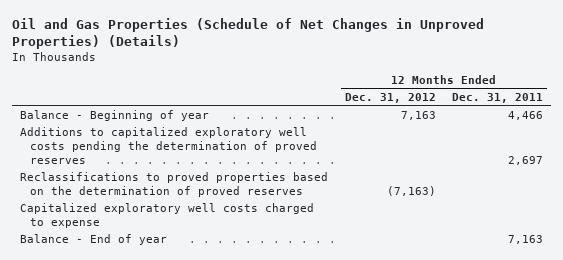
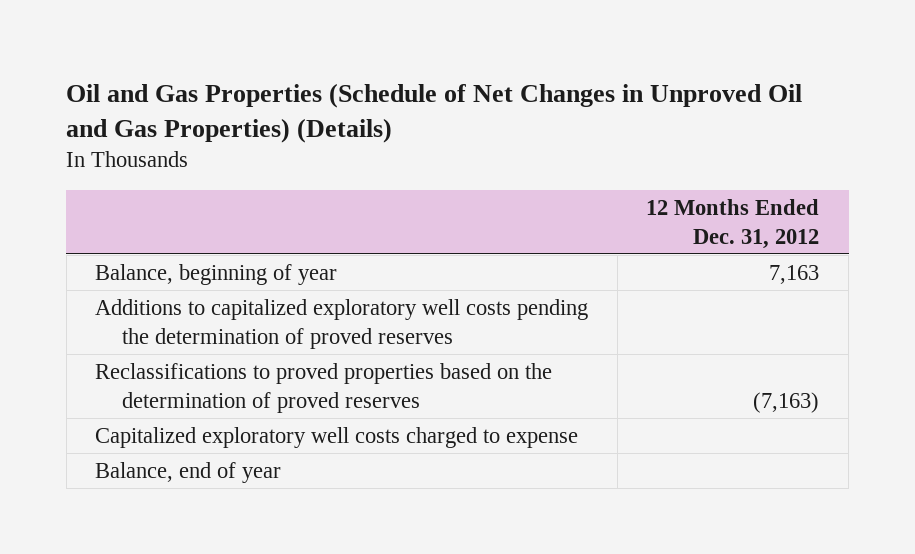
[12,18,485,50] Oil and Gas Properties (Schedule of Net Changes in Unproved Properties) (Details) -> [66,82,803,143] Oil and Gas Properties (Schedule of Net Changes in Unproved Oil and Gas Properties) (Details)
[452,93,544,104] Dec. 31, 2011 -> none
[20,110,210,122] Balance - Beginning of year -> [95,263,338,285] Balance, beginning of year
[20,234,168,246] Balance - End of year -> [95,461,282,483] Balance, end of year

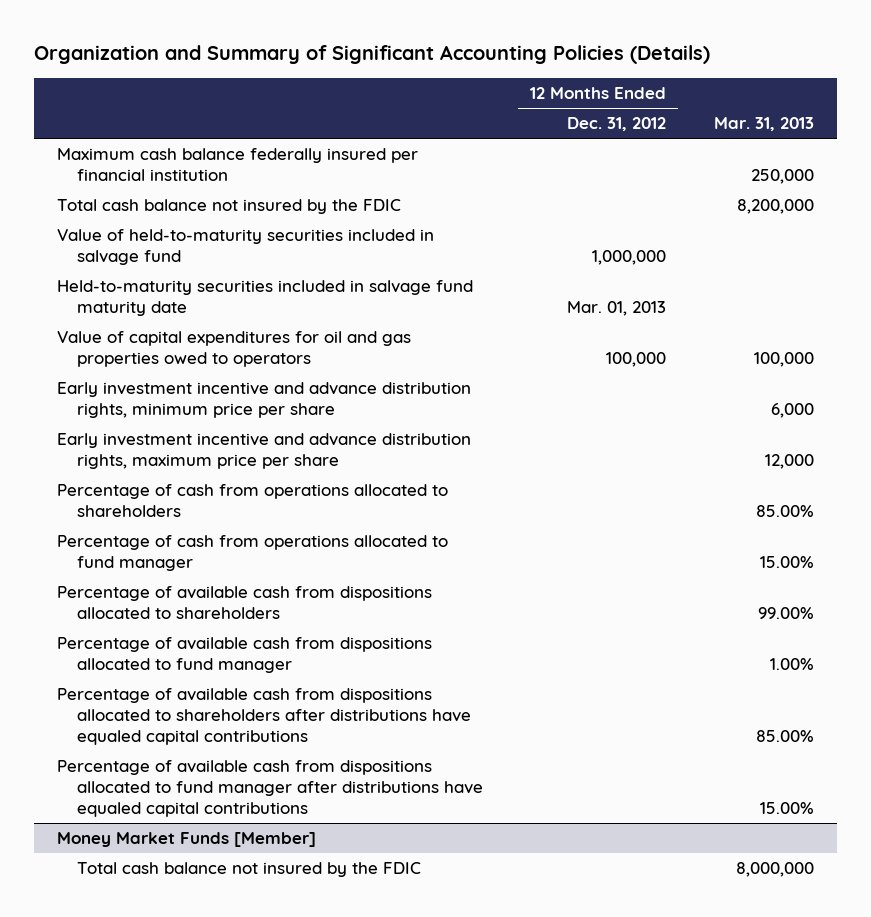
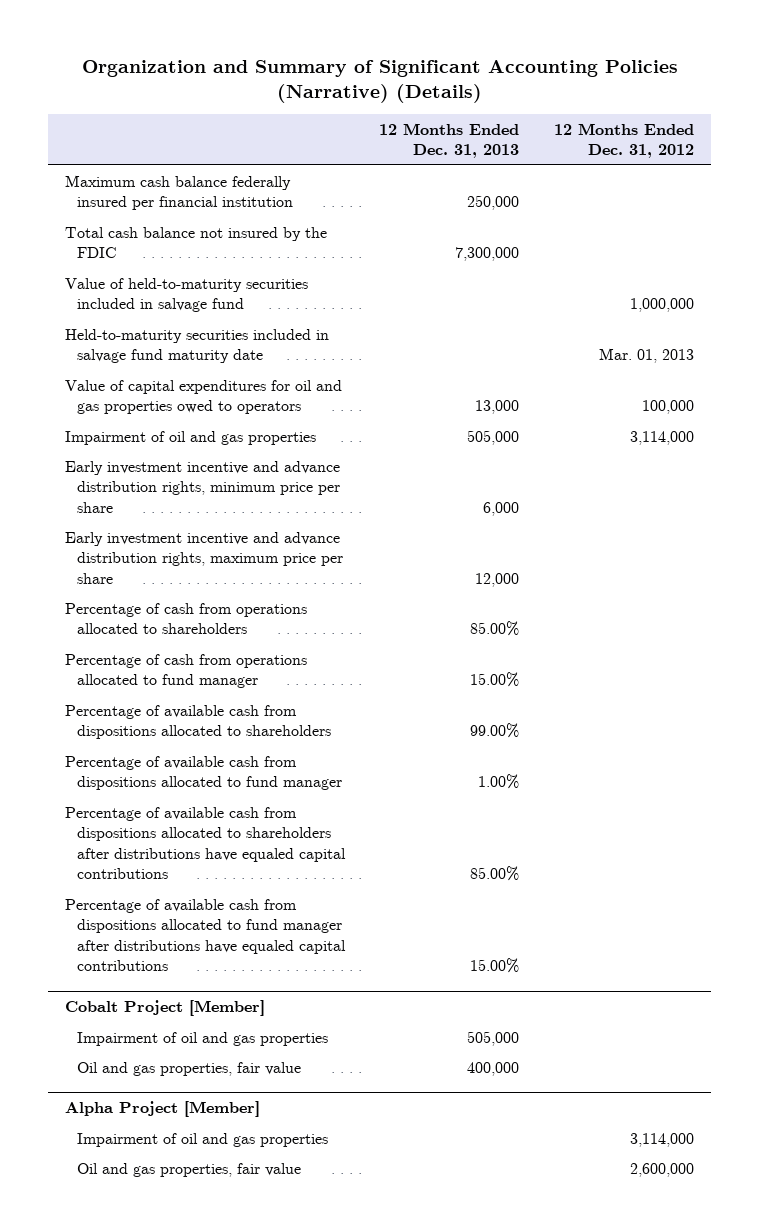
[33,45,710,65] Organization and Summary of Significant Accounting Policies (Details) -> [81,59,678,103] Organization and Summary of Significant Accounting Policies (Narrative) (Details)
[713,117,814,132] Mar. 31, 2013 -> none
none -> [379,122,520,159] 12 Months Ended Dec. 31, 2013
none -> [65,430,317,445] Impairment of oil and gas properties
[57,832,317,848] Money Market Funds [Member] -> none
[76,862,421,878] Total cash balance not insured by the FDIC -> none
none -> [65,1000,266,1017] Cobalt Project [Member]
none -> [76,1031,328,1046] Impairment of oil and gas properties
none -> [76,1061,301,1076] Oil and gas properties, fair value
none -> [65,1101,261,1118] Alpha Project [Member]
none -> [76,1132,328,1147] Impairment of oil and gas properties
none -> [76,1162,301,1177] Oil and gas properties, fair value

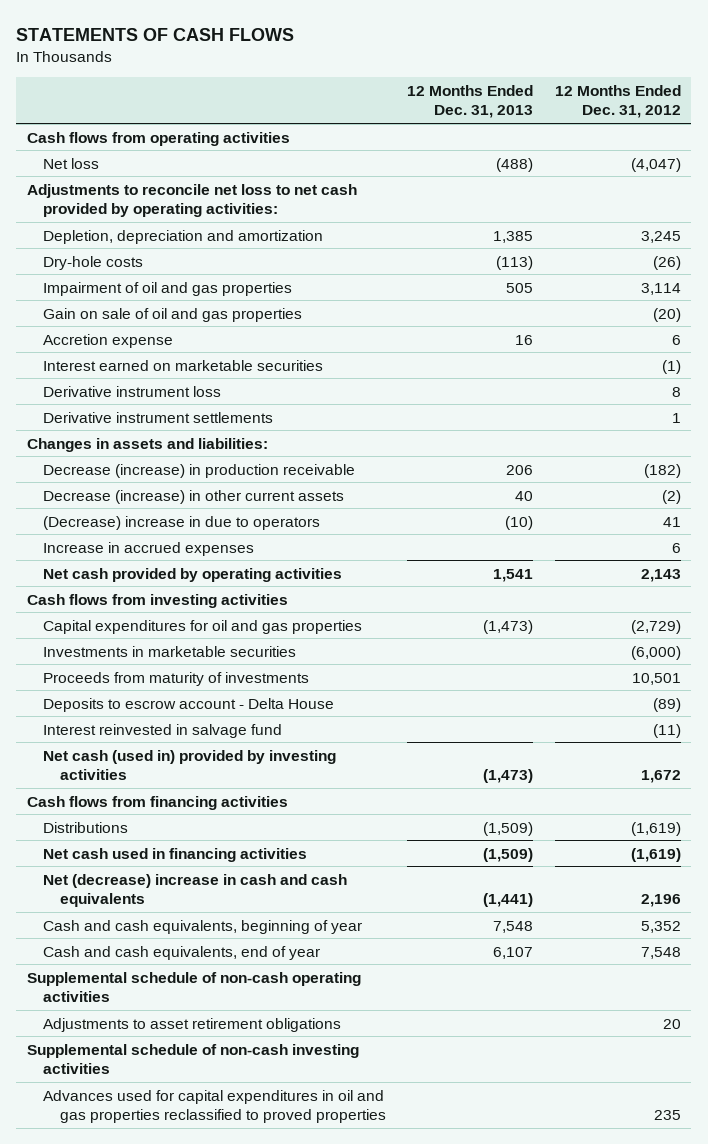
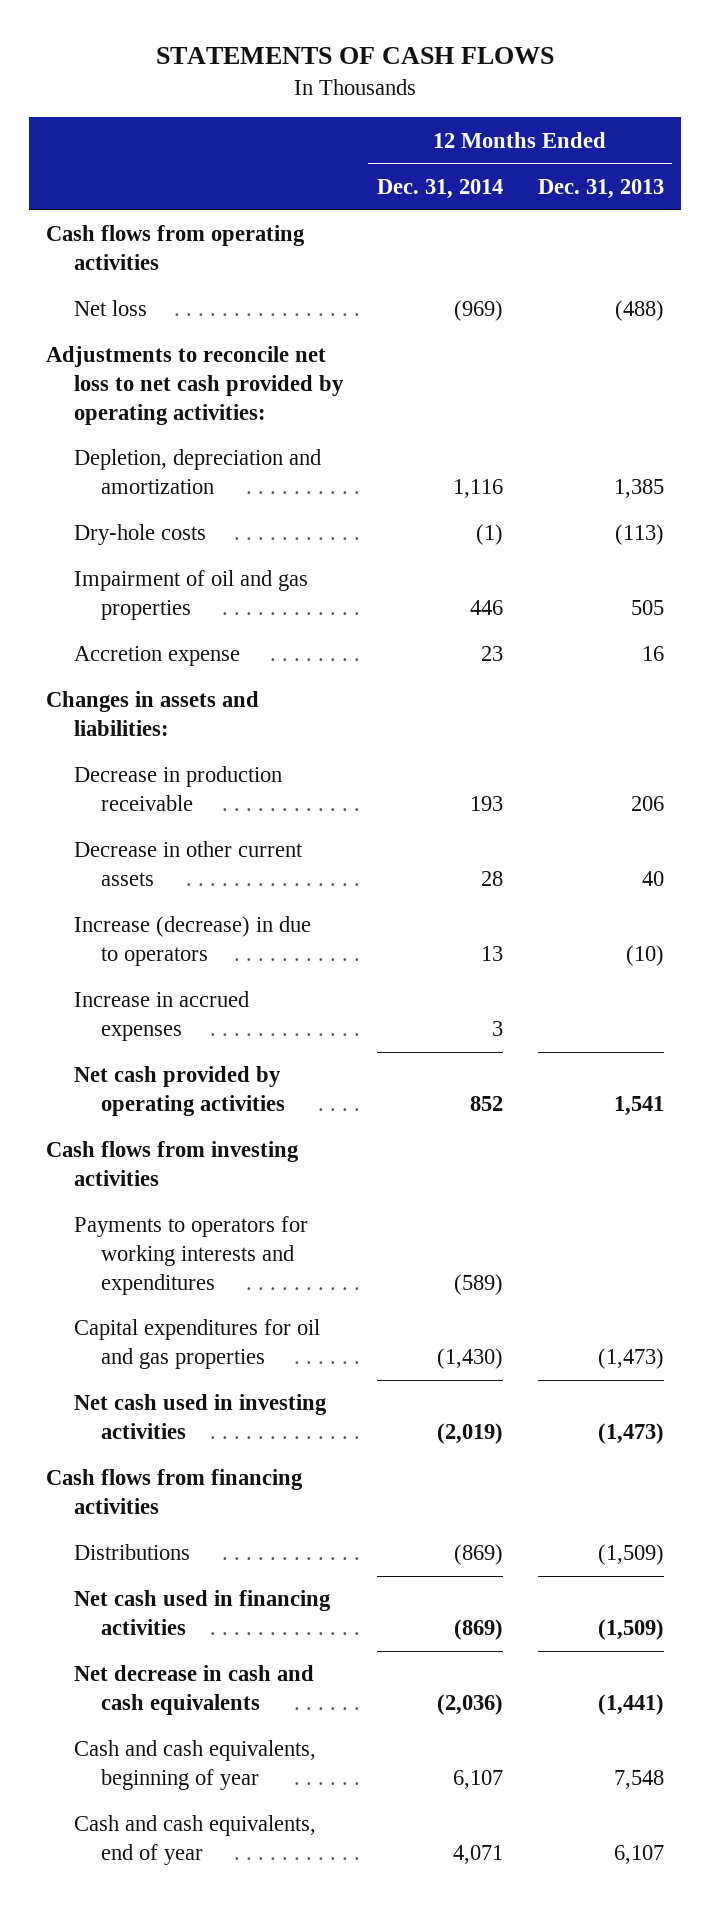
[554,85,681,119] 12 Months Ended Dec. 31, 2012 -> none
none -> [377,178,504,199] Dec. 31, 2014
[43,307,303,322] Gain on sale of oil and gas properties -> none
[43,359,324,371] Interest earned on marketable securities -> none
[43,385,222,397] Derivative instrument loss -> none
[43,411,274,423] Derivative instrument settlements -> none
[43,463,356,478] Decrease (increase) in production receivable -> [73,766,282,812] Decrease in production receivable
[43,489,345,504] Decrease (increase) in other current assets -> [73,841,303,887] Decrease in other current assets
[43,515,321,530] (Decrease) increase in due to operators -> [73,916,311,967] Increase (decrease) in due to operators
none -> [73,1216,308,1295] Payments to operators for working interests and expenditures
[43,645,297,657] Investments in marketable securities -> none
[43,671,310,686] Proceeds from maturity of investments -> none
[43,697,335,712] Deposits to escrow account - Delta House -> none
[43,723,283,738] Interest reinvested in salvage fund -> none
[43,749,337,780] Net cash (used in) provided by investing activities -> [73,1394,327,1440] Net cash used in investing activities
[43,873,348,907] Net (decrease) increase in cash and cash equivalents -> [73,1665,314,1716] Net decrease in cash and cash equivalents
[27,971,362,1002] Supplemental schedule of non-cash operating activities -> none
[43,1017,342,1032] Adjustments to asset retirement obligations -> none
[27,1043,360,1074] Supplemental schedule of non-cash investing activities -> none
[43,1089,386,1123] Advances used for capital expenditures in oil and gas properties reclassified to proved properties -> none

